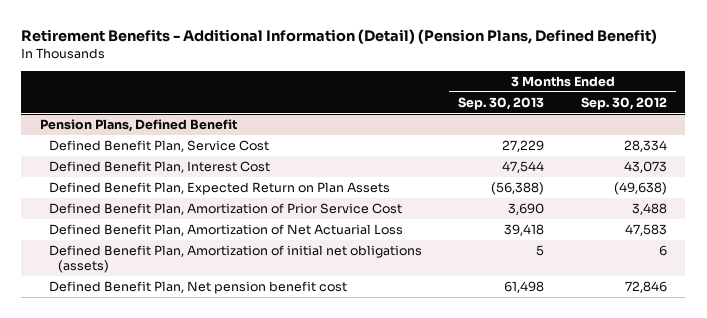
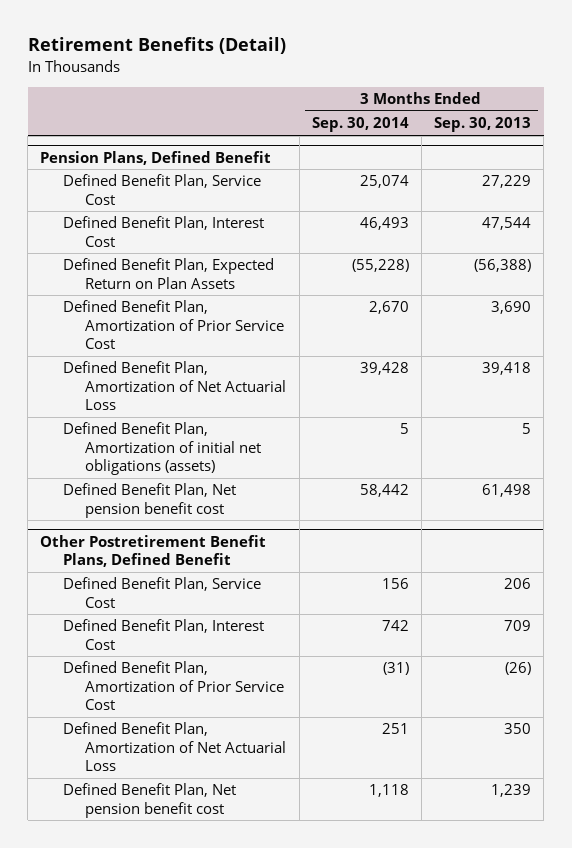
[21,28,658,44] Retirement Benefits - Additional Information (Detail) (Pension Plans, Defined Benefit) -> [27,37,286,55] Retirement Benefits (Detail)
[581,96,668,110] Sep. 30, 2012 -> none
none -> [311,117,409,133] Sep. 30, 2014
none -> [40,534,267,567] Other Postretirement Benefit Plans, Defined Benefit
none -> [62,577,261,608] Defined Benefit Plan, Service Cost
none -> [62,619,264,650] Defined Benefit Plan, Interest Cost
none -> [62,661,285,710] Defined Benefit Plan, Amortization of Prior Service Cost
none -> [62,722,287,771] Defined Benefit Plan, Amortization of Net Actuarial Loss
none -> [62,783,236,818] Defined Benefit Plan, Net pension benefit cost

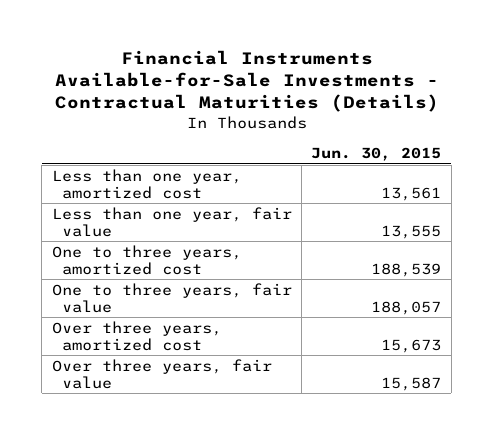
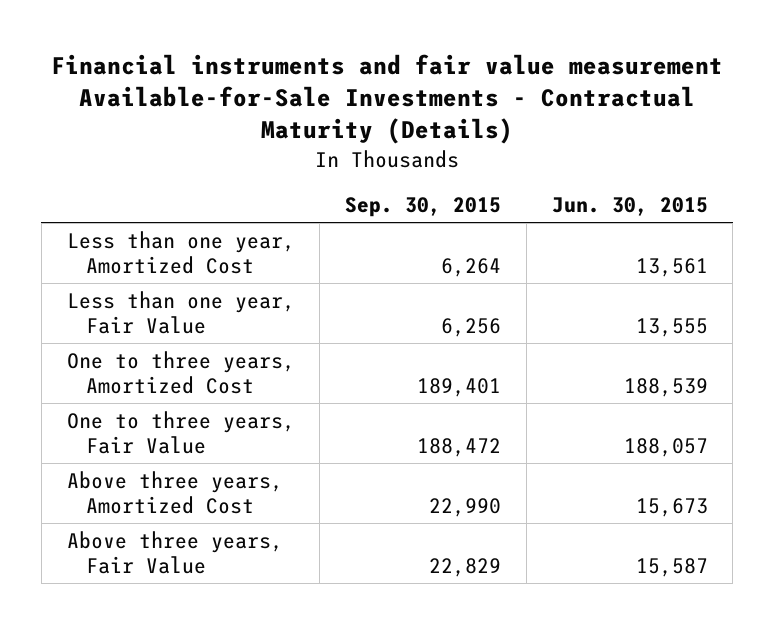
[54,49,439,113] Financial Instruments Available-for-Sale Investments - Contractual Maturities (Details) -> [51,53,724,145] Financial instruments and fair value measurement Available-for-Sale Investments - Contractual Maturity (Details)
none -> [345,197,502,218] Sep. 30, 2015
[51,168,242,199] Less than one year, amortized cost -> [66,230,295,275] Less than one year, Amortized Cost
[51,206,292,237] Less than one year, fair value -> [66,290,295,335] Less than one year, Fair Value
[51,244,242,275] One to three years, amortized cost -> [66,350,295,395] One to three years, Amortized Cost
[51,282,292,313] One to three years, fair value -> [66,410,295,455] One to three years, Fair Value
[51,320,222,351] Over three years, amortized cost -> [66,470,283,515] Above three years, Amortized Cost
[51,358,272,389] Over three years, fair value -> [66,530,283,575] Above three years, Fair Value

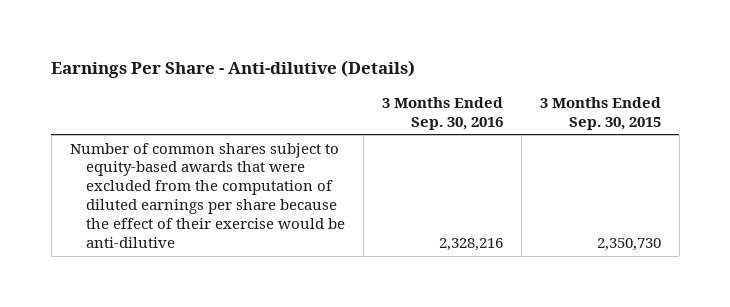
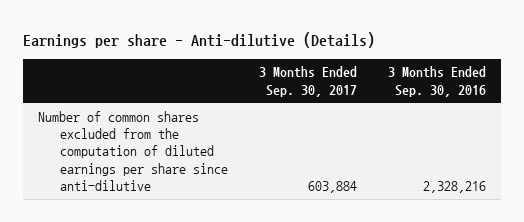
[51,60,416,79] Earnings Per Share - Anti-dilutive (Details) -> [22,31,375,48] Earnings per share - Anti-dilutive (Details)
[539,96,661,130] 3 Months Ended Sep. 30, 2015 -> none
none -> [259,66,358,97] 3 Months Ended Sep. 30, 2017
[69,142,345,248] Number of common shares subject to equity-based awards that were excluded from the computation of diluted earnings per share because the effect of their exercise would be anti-dilutive -> [38,110,229,191] Number of common shares excluded from the computation of diluted earnings per share since anti-dilutive

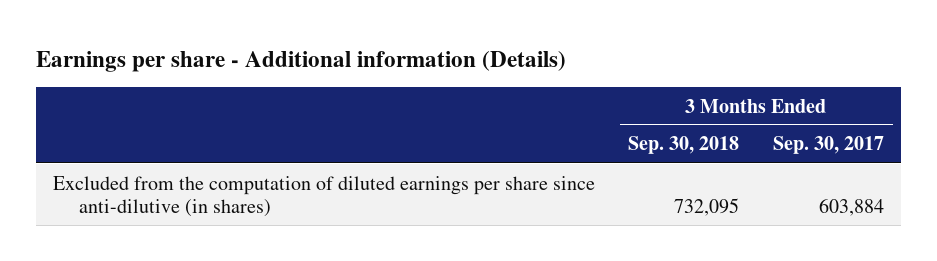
[22,31,375,48] Earnings per share - Anti-dilutive (Details) -> [35,51,566,73] Earnings per share - Additional information (Details)
[387,66,486,97] 3 Months Ended Sep. 30, 2016 -> none
none -> [628,136,740,155] Sep. 30, 2018
[38,110,229,191] Number of common shares excluded from the computation of diluted earnings per share since anti-dilutive -> [52,175,595,217] Excluded from the computation of diluted earnings per share since anti-dilutive (in shares)

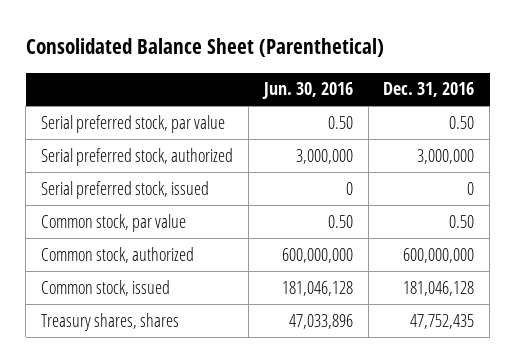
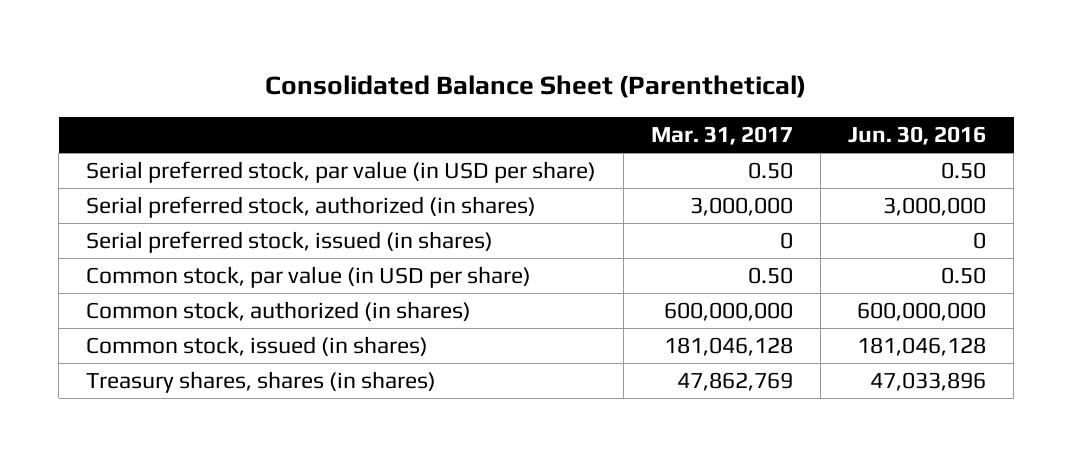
[383,82,475,98] Dec. 31, 2016 -> none
none -> [651,126,794,146] Mar. 31, 2017
[41,114,226,133] Serial preferred stock, par value -> [86,161,597,184] Serial preferred stock, par value (in USD per share)
[41,147,234,166] Serial preferred stock, authorized -> [86,196,537,219] Serial preferred stock, authorized (in shares)
[41,180,210,199] Serial preferred stock, issued -> [86,231,494,254] Serial preferred stock, issued (in shares)
[41,213,187,232] Common stock, par value -> [86,266,532,289] Common stock, par value (in USD per share)
[41,246,195,263] Common stock, authorized -> [86,301,472,322] Common stock, authorized (in shares)
[41,279,171,296] Common stock, issued -> [86,336,429,357] Common stock, issued (in shares)
[41,312,180,331] Treasury shares, shares -> [86,371,437,394] Treasury shares, shares (in shares)

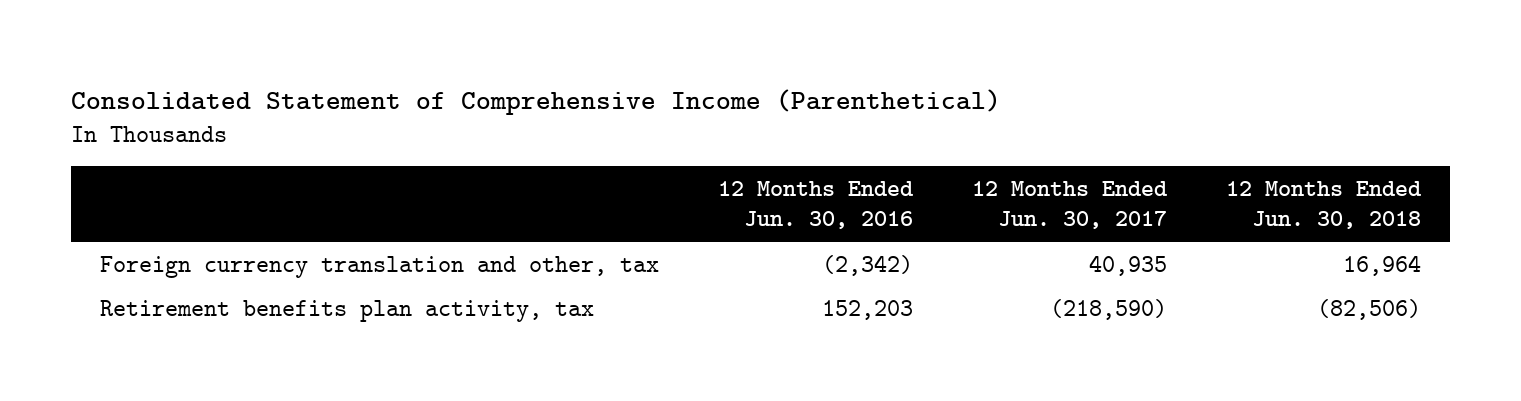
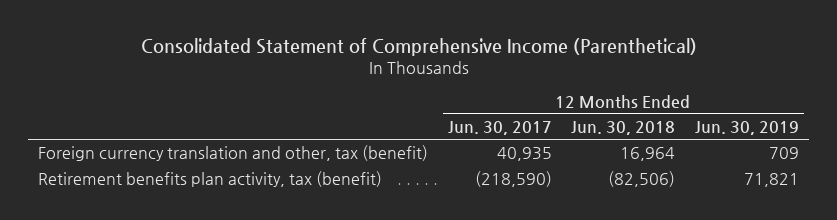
[718,180,915,230] 12 Months Ended Jun. 30, 2016 -> none
none -> [695,121,800,136] Jun. 30, 2019
[100,255,660,278] Foreign currency translation and other, tax -> [37,145,428,162] Foreign currency translation and other, tax (benefit)
[100,299,595,322] Retirement benefits plan activity, tax -> [37,171,382,188] Retirement benefits plan activity, tax (benefit)

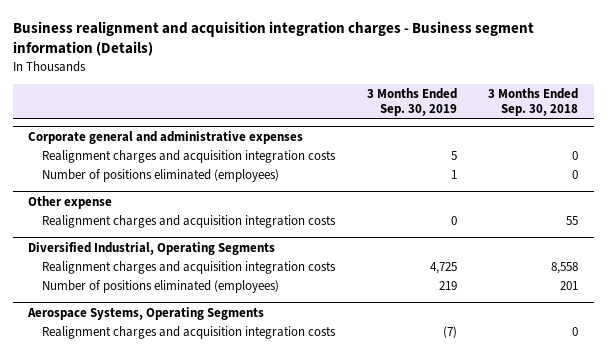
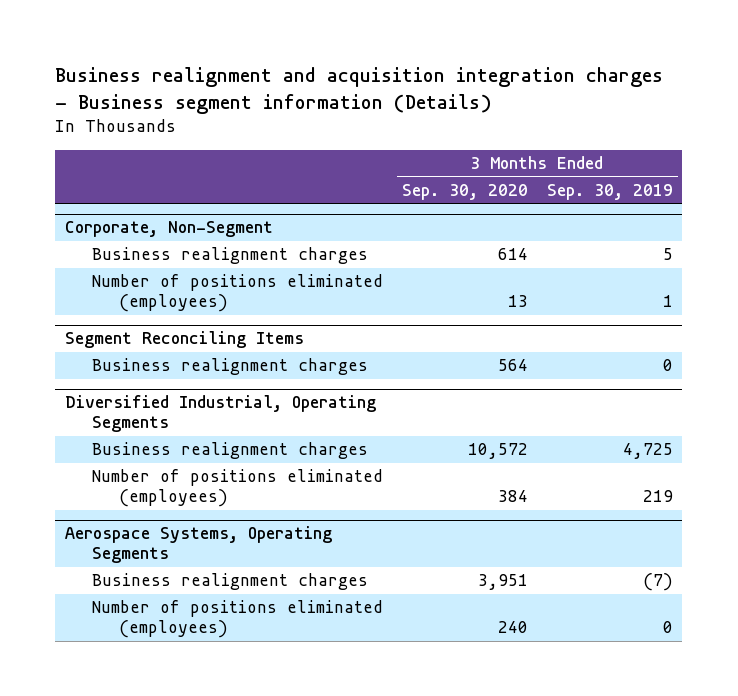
[488,87,579,117] 3 Months Ended Sep. 30, 2018 -> none
none -> [401,183,528,200] Sep. 30, 2020
[28,130,304,144] Corporate general and administrative expenses -> [64,221,273,238] Corporate, Non-Segment
[42,149,337,163] Realignment charges and acquisition integration costs -> [91,247,368,265] Business realignment charges
[28,195,113,209] Other expense -> [64,331,304,349] Segment Reconciling Items
[42,214,337,228] Realignment charges and acquisition integration costs -> [91,358,368,376] Business realignment charges
[42,260,337,274] Realignment charges and acquisition integration costs -> [91,442,368,460] Business realignment charges
[42,325,337,339] Realignment charges and acquisition integration costs -> [91,573,368,591] Business realignment charges
none -> [91,600,383,639] Number of positions eliminated (employees)

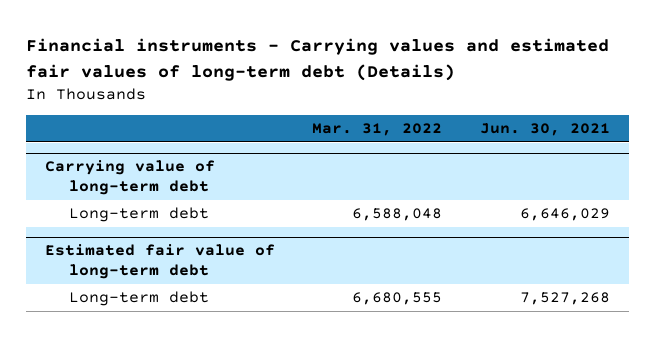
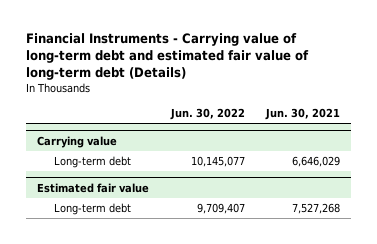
[26,38,610,81] Financial instruments - Carrying values and estimated fair values of long-term debt (Details) -> [26,33,310,81] Financial Instruments - Carrying value of long-term debt and estimated fair value of long-term debt (Details)
[312,123,443,137] Mar. 31, 2022 -> none
none -> [169,108,245,121] Jun. 30, 2022
[44,160,215,196] Carrying value of long-term debt -> [37,135,118,148] Carrying value
[44,244,275,280] Estimated fair value of long-term debt -> [37,182,150,193] Estimated fair value

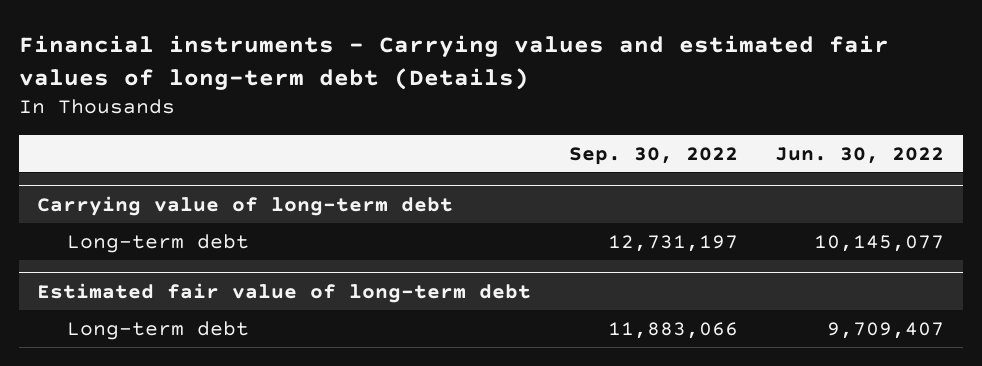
[26,33,310,81] Financial Instruments - Carrying value of long-term debt and estimated fair value of long-term debt (Details) -> [18,34,889,90] Financial instruments - Carrying values and estimated fair values of long-term debt (Details)
[265,108,341,121] Jun. 30, 2021 -> none
none -> [568,146,738,165] Sep. 30, 2022
[37,135,118,148] Carrying value -> [37,195,454,216] Carrying value of long-term debt
[37,182,150,193] Estimated fair value -> [37,282,532,303] Estimated fair value of long-term debt

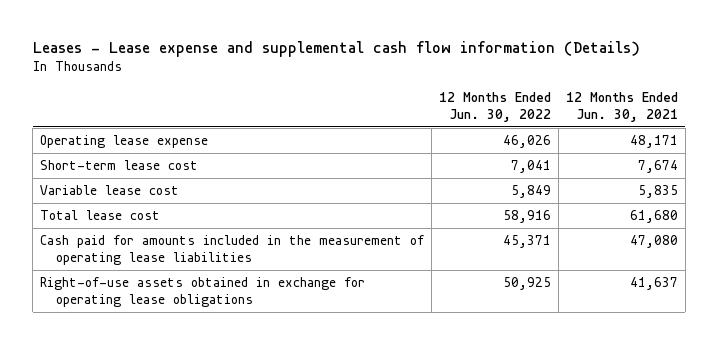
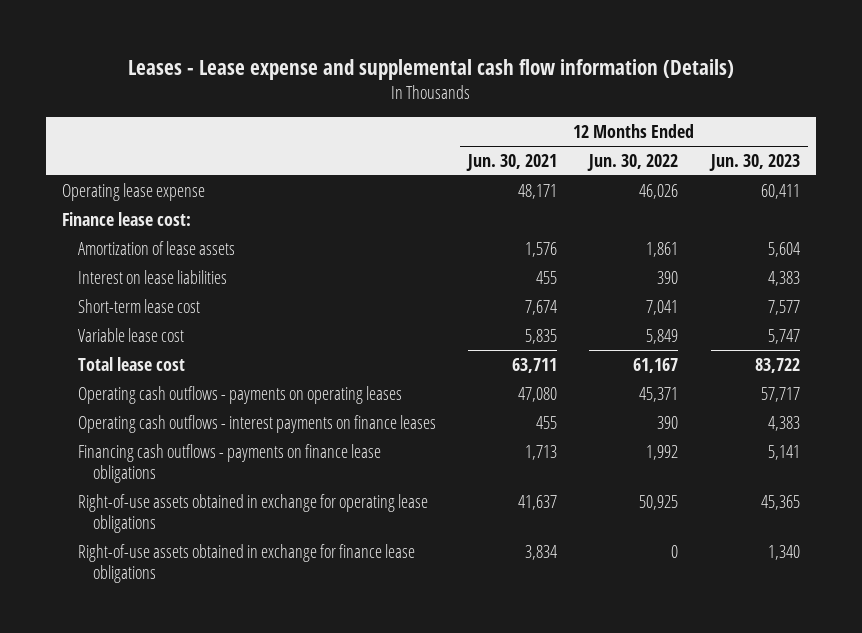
none -> [708,153,800,171] Jun. 30, 2023
none -> [62,211,192,226] Finance lease cost:
none -> [77,240,235,255] Amortization of lease assets
none -> [77,269,227,284] Interest on lease liabilities
[503,210,552,224] 58,916 -> [633,357,679,373] 61,167
[629,210,678,224] 61,680 -> [512,357,558,373] 63,711
[40,235,425,266] Cash paid for amounts included in the measurement of operating lease liabilities -> [77,385,402,404] Operating cash outflows - payments on operating leases
none -> [77,414,436,433] Operating cash outflows - interest payments on finance leases
none -> [77,443,381,484] Financing cash outflows - payments on finance lease obligations
none -> [77,543,415,584] Right-of-use assets obtained in exchange for finance lease obligations

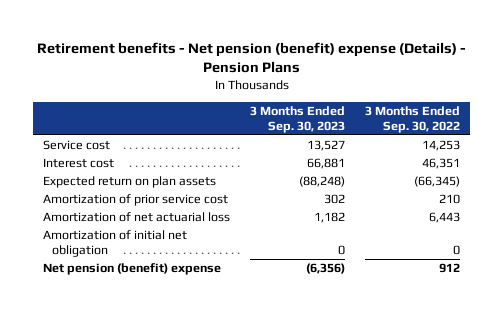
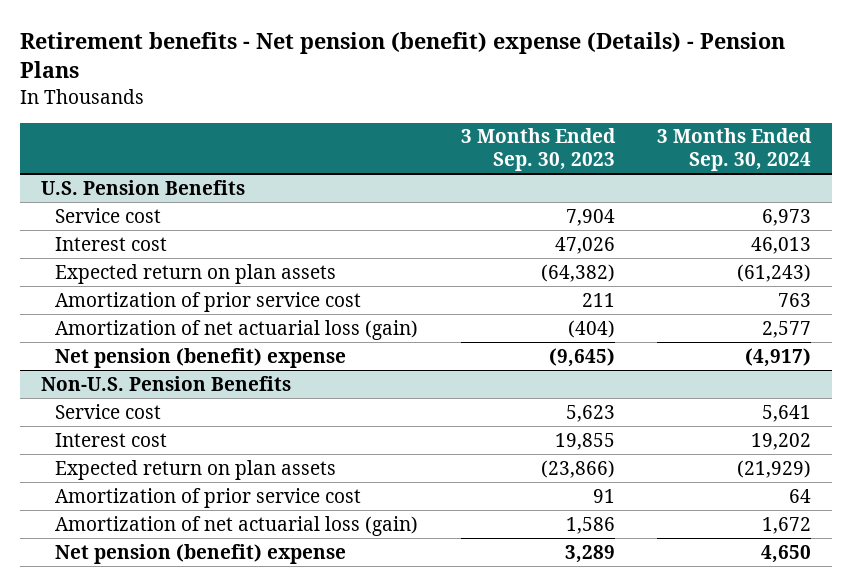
[364,105,460,133] 3 Months Ended Sep. 30, 2022 -> none
none -> [657,128,813,172] 3 Months Ended Sep. 30, 2024
[43,230,188,258] Amortization of initial net obligation -> none
none -> [40,179,245,195] U.S. Pension Benefits
[307,140,346,152] 13,527 -> [565,208,615,226] 7,904
[307,158,346,170] 66,881 -> [554,236,615,254] 47,026
[299,176,346,188] (88,248) -> [540,263,615,282] (64,382)
[324,194,346,205] 302 -> [581,292,615,307] 211
[43,212,231,223] Amortization of net actuarial loss -> [55,319,419,340] Amortization of net actuarial loss (gain)
[314,212,346,224] 1,182 -> [567,319,615,338] (404)
[306,263,346,275] (6,356) -> [548,347,615,367] (9,645)
none -> [40,375,291,391] Non-U.S. Pension Benefits
none -> [55,403,162,419] Service cost
none -> [55,432,168,447] Interest cost
none -> [55,459,337,480] Expected return on plan assets
none -> [55,487,362,508] Amortization of prior service cost
none -> [55,515,419,536] Amortization of net actuarial loss (gain)
none -> [55,543,347,564] Net pension (benefit) expense

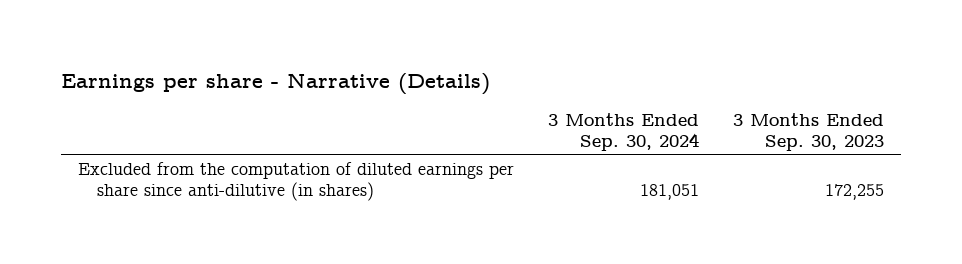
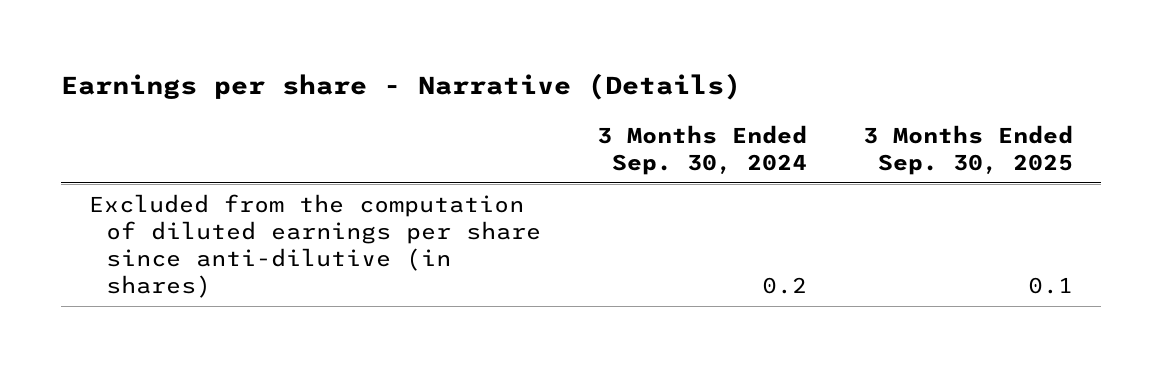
[733,112,885,151] 3 Months Ended Sep. 30, 2023 -> none
none -> [863,124,1074,175] 3 Months Ended Sep. 30, 2025
[639,183,699,200] 181,051 -> [762,277,808,295] 0.2

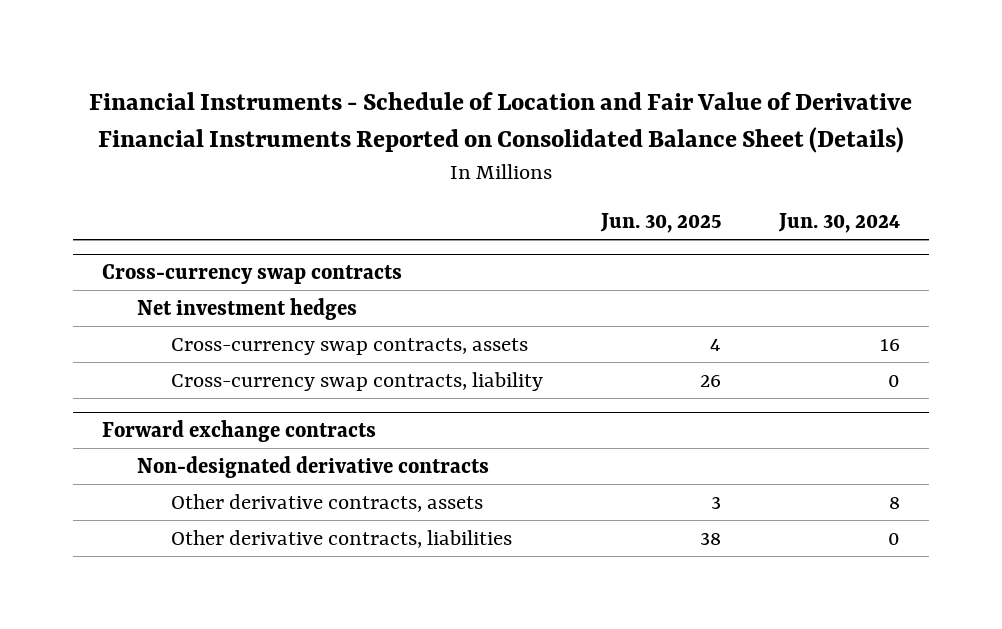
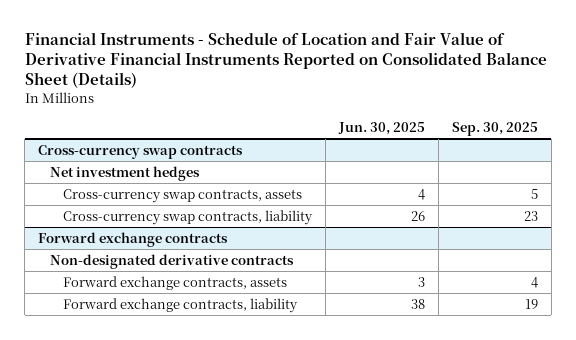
[777,212,900,233] Jun. 30, 2024 -> none
none -> [451,121,538,136] Sep. 30, 2025
[171,493,484,512] Other derivative contracts, assets -> [62,275,287,290] Forward exchange contracts, assets
[171,529,513,548] Other derivative contracts, liabilities -> [62,297,298,313] Forward exchange contracts, liability

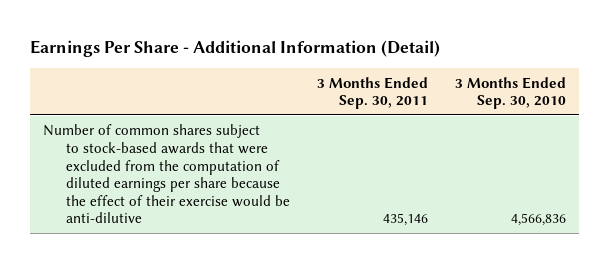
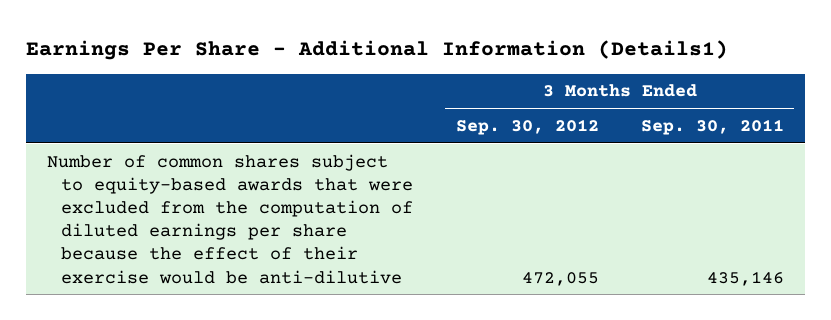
[29,40,440,58] Earnings Per Share - Additional Information (Detail) -> [26,39,729,60] Earnings Per Share - Additional Information (Details1)
[455,76,567,110] 3 Months Ended Sep. 30, 2010 -> none
none -> [455,118,599,135] Sep. 30, 2012
[43,124,291,224] Number of common shares subject to stock-based awards that were excluded from the computation of diluted earnings per share because the effect of their exercise would be anti-dilutive -> [47,153,414,284] Number of common shares subject to equity-based awards that were excluded from the computation of diluted earnings per share because the effect of their exercise would be anti-dilutive

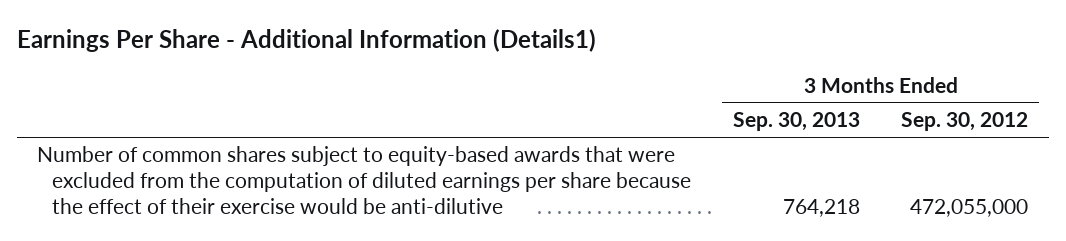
[640,118,784,135] Sep. 30, 2011 -> none
none -> [732,112,860,132] Sep. 30, 2013
[521,271,599,286] 472,055 -> [910,198,1029,217] 472,055,000

